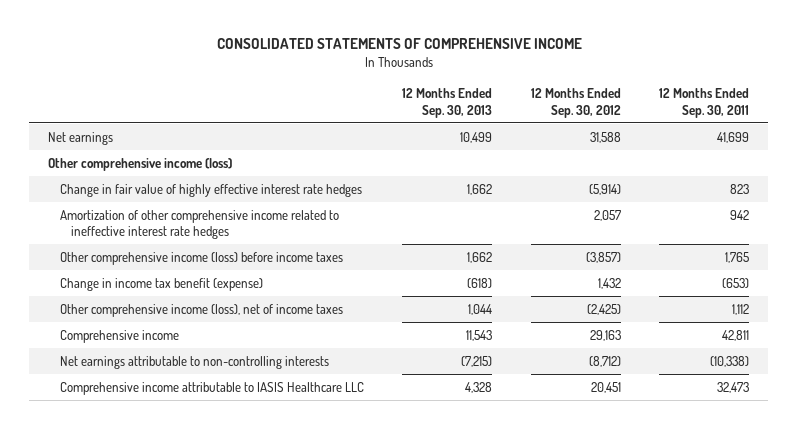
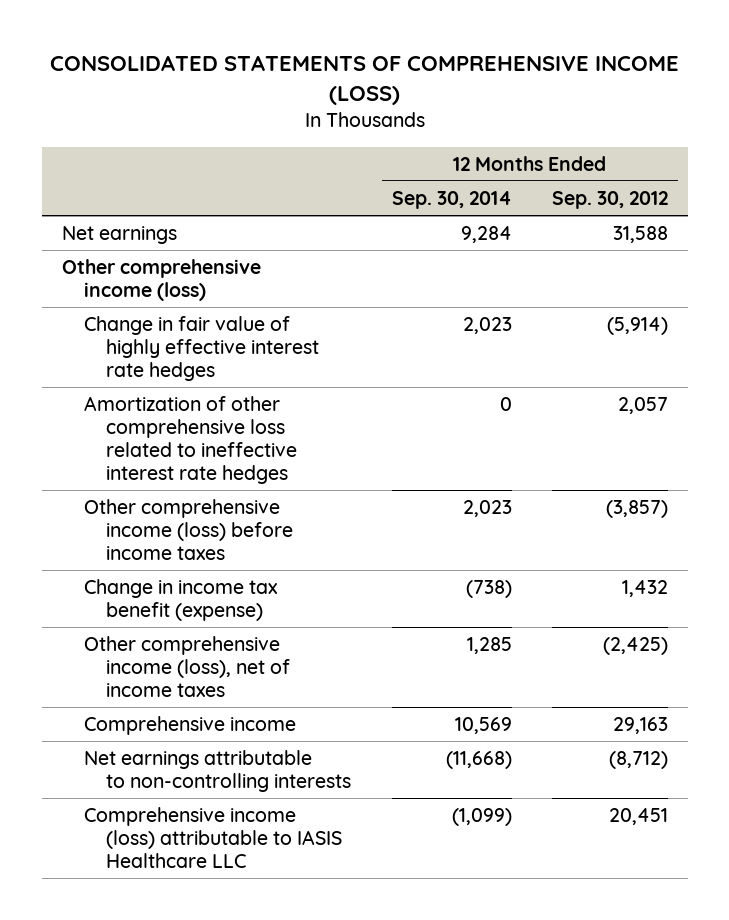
[216,38,582,50] CONSOLIDATED STATEMENTS OF COMPREHENSIVE INCOME -> [49,55,679,106] CONSOLIDATED STATEMENTS OF COMPREHENSIVE INCOME (LOSS)
[402,88,493,118] 12 Months Ended Sep. 30, 2013 -> none
[659,88,750,118] 12 Months Ended Sep. 30, 2011 -> none
none -> [391,190,512,209] Sep. 30, 2014
[59,209,339,240] Amortization of other comprehensive income related to ineffective interest rate hedges -> [84,395,298,484] Amortization of other comprehensive loss related to ineffective interest rate hedges
[59,381,364,395] Comprehensive income attributable to IASIS Healthcare LLC -> [84,806,343,868] Comprehensive income (loss) attributable to IASIS Healthcare LLC

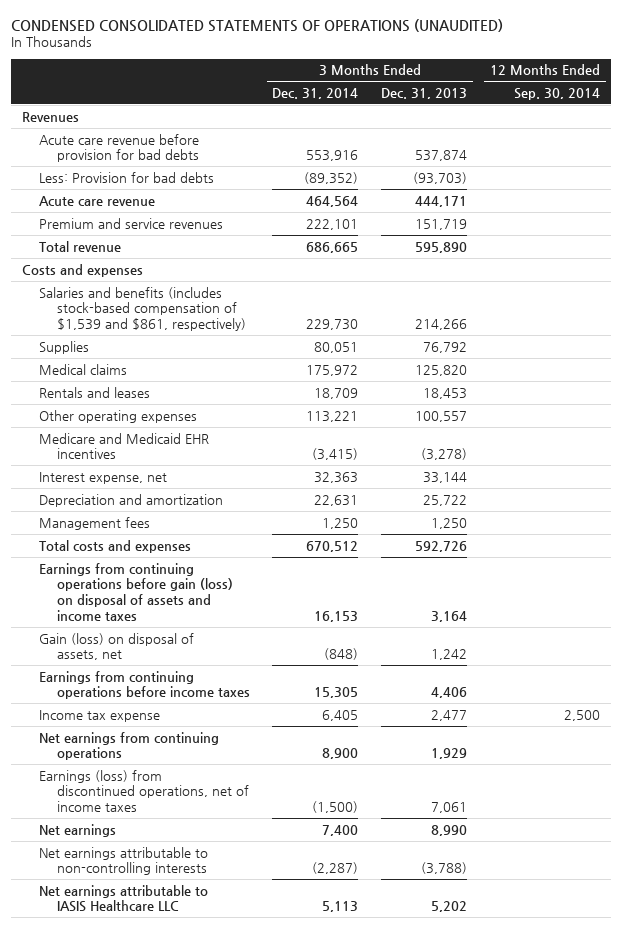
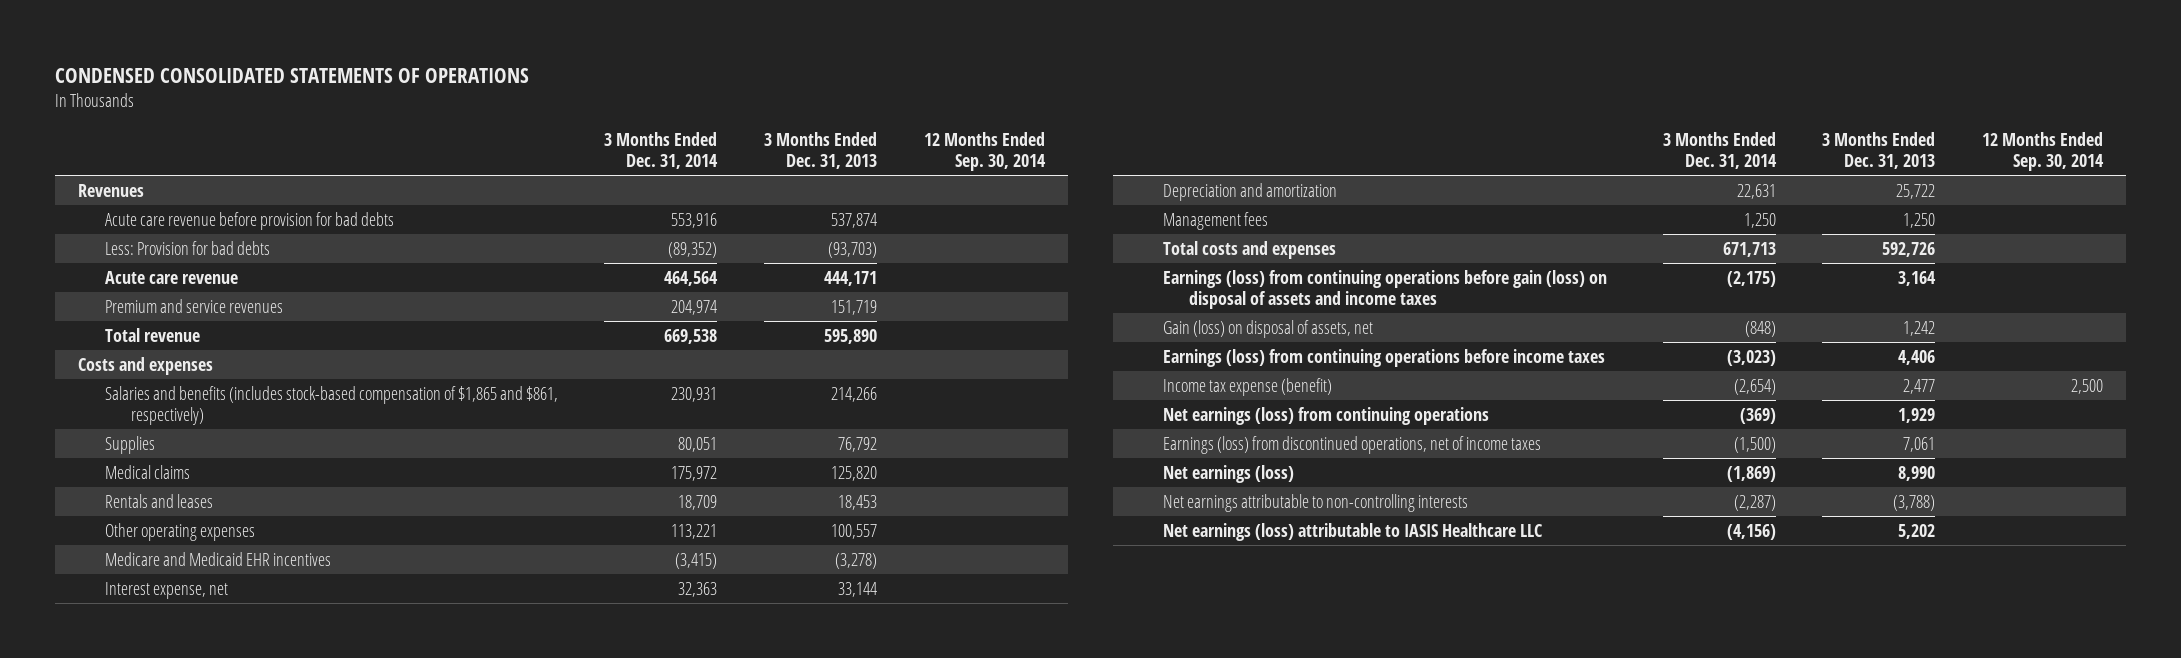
[10,18,503,32] CONDENSED CONSOLIDATED STATEMENTS OF OPERATIONS (UNAUDITED) -> [55,68,530,84] CONDENSED CONSOLIDATED STATEMENTS OF OPERATIONS
[306,218,359,230] 222,101 -> [671,299,718,315] 204,974
[306,241,359,253] 686,665 -> [664,328,718,344] 669,538
[39,286,246,332] Salaries and benefits (includes stock-based compensation of $1,539 and $861, respectively) -> [104,385,558,425] Salaries and benefits (includes stock-based compensation of $1,865 and $861, respectively)
[306,319,359,331] 229,730 -> [671,386,718,402] 230,931
[306,540,359,552] 670,512 -> [1722,241,1776,257] 671,713
[39,562,233,622] Earnings from continuing operations before gain (loss) on disposal of assets and income taxes -> [1163,269,1608,309] Earnings (loss) from continuing operations before gain (loss) on disposal of assets and income taxes
[314,611,359,623] 16,153 -> [1726,270,1776,287] (2,175)
[39,670,250,700] Earnings from continuing operations before income taxes -> [1163,348,1606,367] Earnings (loss) from continuing operations before income taxes
[314,687,359,699] 15,305 -> [1726,349,1776,366] (3,023)
[39,709,161,722] Income tax expense -> [1163,377,1333,396] Income tax expense (benefit)
[322,709,359,721] 6,405 -> [1733,378,1776,395] (2,654)
[39,731,220,761] Net earnings from continuing operations -> [1163,406,1490,425] Net earnings (loss) from continuing operations
[322,748,359,760] 8,900 -> [1739,407,1776,424] (369)
[39,823,117,837] Net earnings -> [1163,464,1295,483] Net earnings (loss)
[322,824,359,836] 7,400 -> [1726,465,1776,482] (1,869)
[39,884,209,913] Net earnings attributable to IASIS Healthcare LLC -> [1163,522,1543,541] Net earnings (loss) attributable to IASIS Healthcare LLC
[322,901,359,913] 5,113 -> [1726,523,1776,540] (4,156)

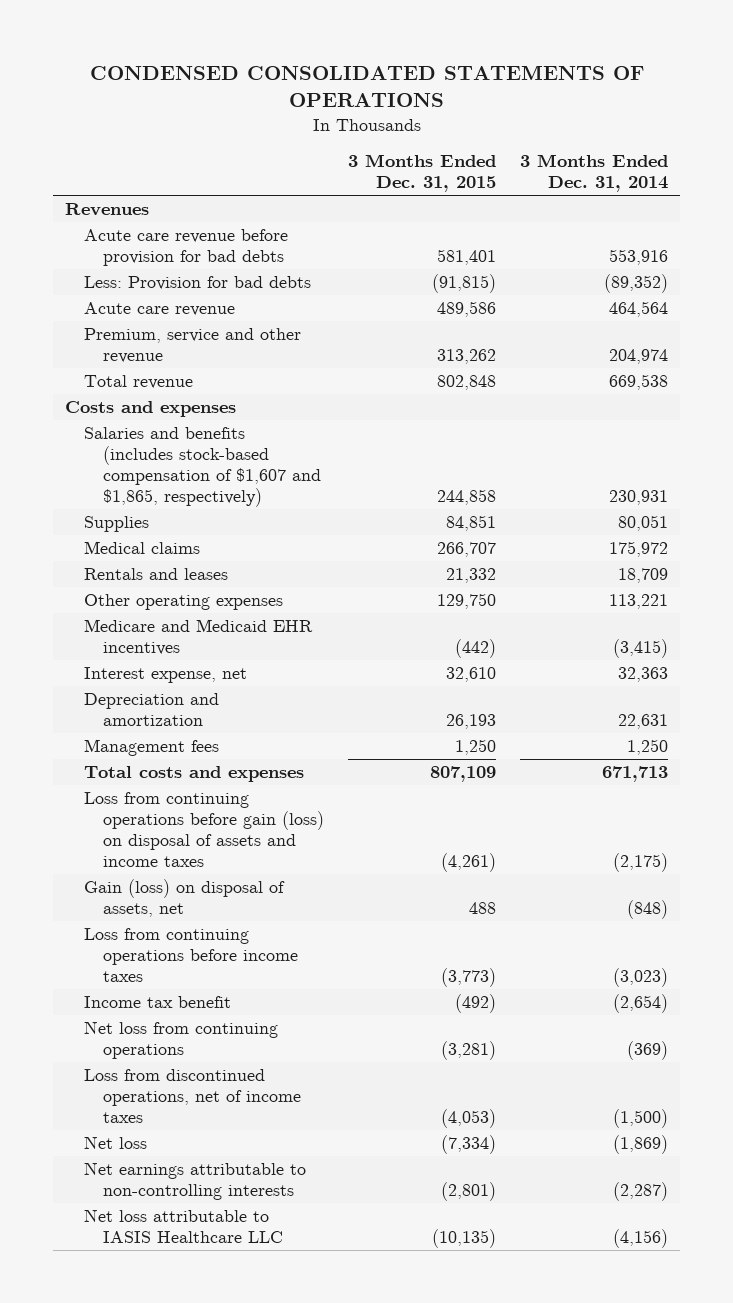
[764,132,878,170] 3 Months Ended Dec. 31, 2013 -> none
[923,132,1046,172] 12 Months Ended Sep. 30, 2014 -> none
none -> [348,154,497,192] 3 Months Ended Dec. 31, 2015
[104,298,283,313] Premium and service revenues -> [84,328,302,364] Premium, service and other revenue
[104,385,558,425] Salaries and benefits (includes stock-based compensation of $1,865 and $861, respectively) -> [84,427,322,507] Salaries and benefits (includes stock-based compensation of $1,607 and $1,865, respectively)
[1163,269,1608,309] Earnings (loss) from continuing operations before gain (loss) on disposal of assets and income taxes -> [84,792,325,867] Loss from continuing operations before gain (loss) on disposal of assets and income taxes
[1163,348,1606,367] Earnings (loss) from continuing operations before income taxes -> [84,928,299,982] Loss from continuing operations before income taxes
[1163,377,1333,396] Income tax expense (benefit) -> [84,996,232,1009] Income tax benefit
[1163,406,1490,425] Net earnings (loss) from continuing operations -> [84,1021,279,1060] Net loss from continuing operations
[1163,435,1542,454] Earnings (loss) from discontinued operations, net of income taxes -> [84,1069,302,1123] Loss from discontinued operations, net of income taxes
[1163,464,1295,483] Net earnings (loss) -> [84,1136,148,1150] Net loss
[1163,522,1543,541] Net earnings (loss) attributable to IASIS Healthcare LLC -> [84,1209,284,1244] Net loss attributable to IASIS Healthcare LLC

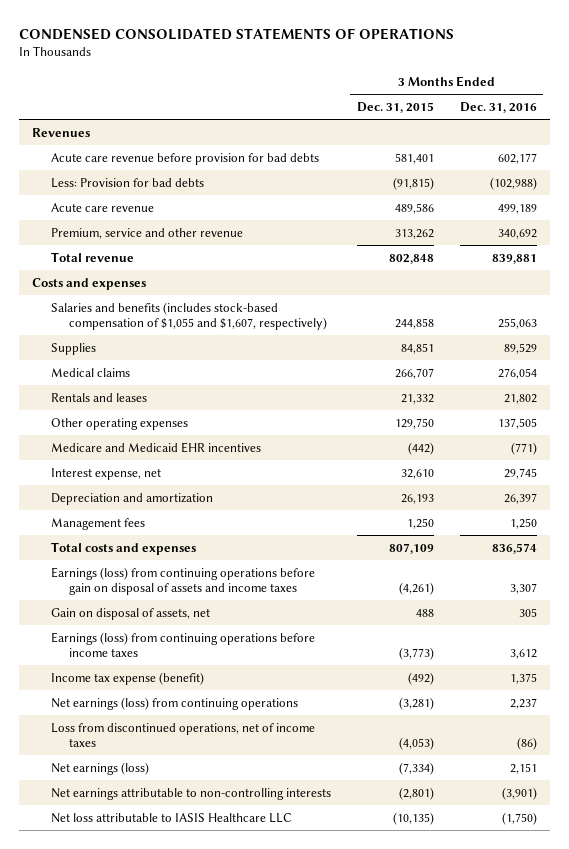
[520,154,669,192] 3 Months Ended Dec. 31, 2014 -> none
none -> [459,101,537,113] Dec. 31, 2016
[84,427,322,507] Salaries and benefits (includes stock-based compensation of $1,607 and $1,865, respectively) -> [50,301,328,330] Salaries and benefits (includes stock-based compensation of $1,055 and $1,607, respectively)
[84,792,325,867] Loss from continuing operations before gain (loss) on disposal of assets and income taxes -> [50,566,315,595] Earnings (loss) from continuing operations before gain on disposal of assets and income taxes
[84,879,286,918] Gain (loss) on disposal of assets, net -> [50,607,210,620] Gain on disposal of assets, net
[84,928,299,982] Loss from continuing operations before income taxes -> [50,631,315,657] Earnings (loss) from continuing operations before income taxes
[84,996,232,1009] Income tax benefit -> [50,671,204,685] Income tax expense (benefit)
[84,1021,279,1060] Net loss from continuing operations -> [50,696,298,710] Net earnings (loss) from continuing operations
[84,1136,148,1150] Net loss -> [50,761,149,775] Net earnings (loss)

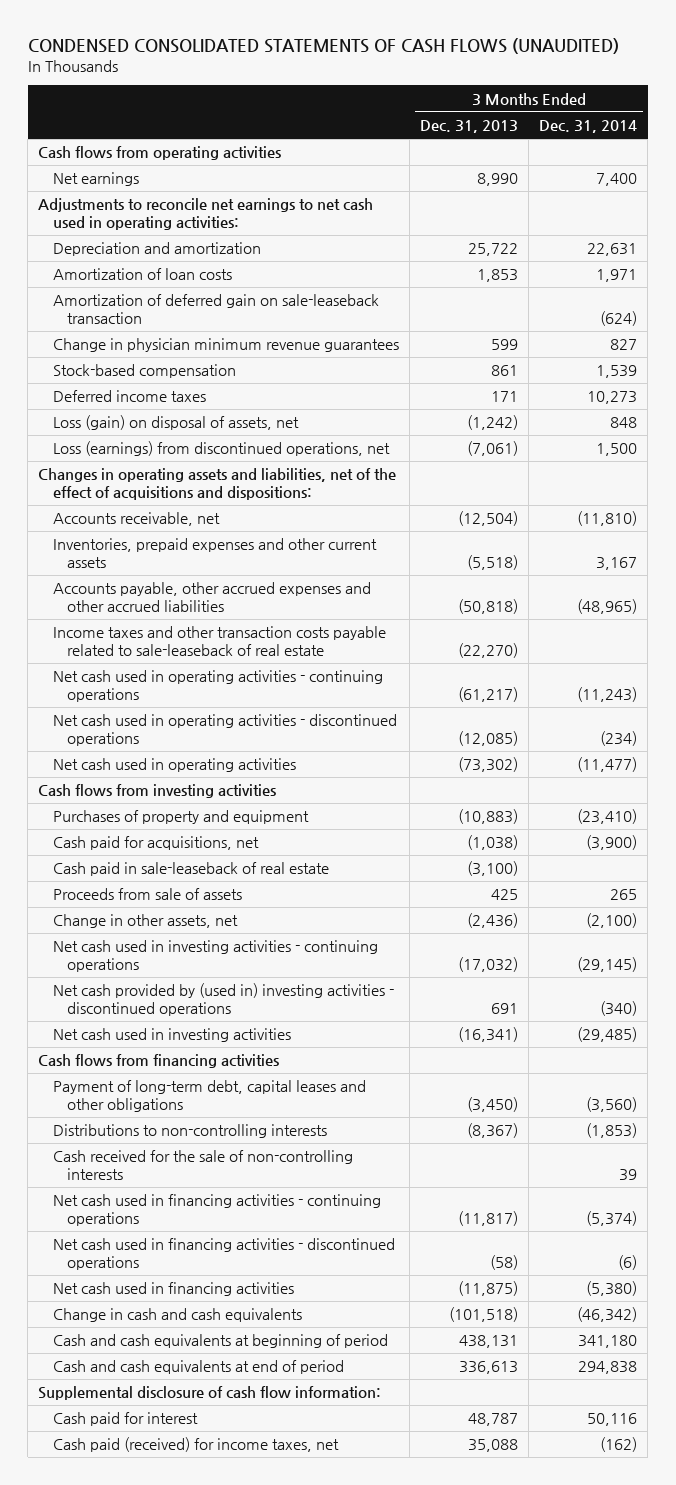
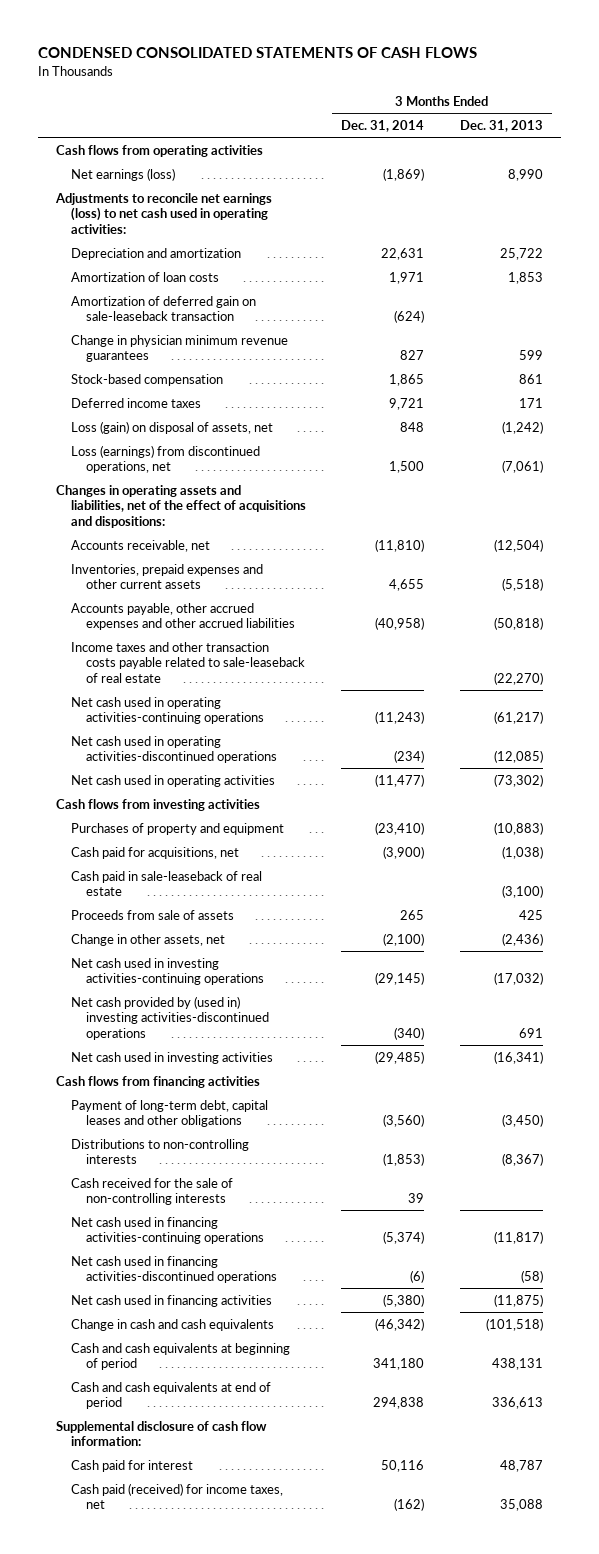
[27,37,619,54] CONDENSED CONSOLIDATED STATEMENTS OF CASH FLOWS (UNAUDITED) -> [38,47,478,59] CONDENSED CONSOLIDATED STATEMENTS OF CASH FLOWS
[52,172,139,187] Net earnings -> [70,167,175,181] Net earnings (loss)
[596,173,638,187] 7,400 -> [383,167,425,181] (1,869)
[38,198,374,230] Adjustments to reconcile net earnings to net cash used in operating activities: -> [54,192,272,234] Adjustments to reconcile net earnings (loss) to net cash used in operating activities:
[596,365,638,379] 1,539 -> [389,373,425,386] 1,865
[587,391,638,405] 10,273 -> [389,397,425,410] 9,721
[596,556,638,570] 3,167 -> [389,579,425,592] 4,655
[577,598,638,614] (48,965) -> [375,617,425,631] (40,958)
[52,670,383,702] Net cash used in operating activities - continuing operations -> [70,696,264,725] Net cash used in operating activities-continuing operations
[52,714,397,746] Net cash used in operating activities - discontinued operations -> [70,735,277,764] Net cash used in operating activities-discontinued operations
[52,940,378,972] Net cash used in investing activities - continuing operations -> [70,957,264,986] Net cash used in investing activities-continuing operations
[52,983,394,1016] Net cash provided by (used in) investing activities - discontinued operations -> [70,995,269,1040] Net cash provided by (used in) investing activities-discontinued operations
[52,1194,381,1226] Net cash used in financing activities - continuing operations -> [70,1216,264,1245] Net cash used in financing activities-continuing operations
[52,1238,395,1270] Net cash used in financing activities - discontinued operations -> [70,1255,277,1284] Net cash used in financing activities-discontinued operations

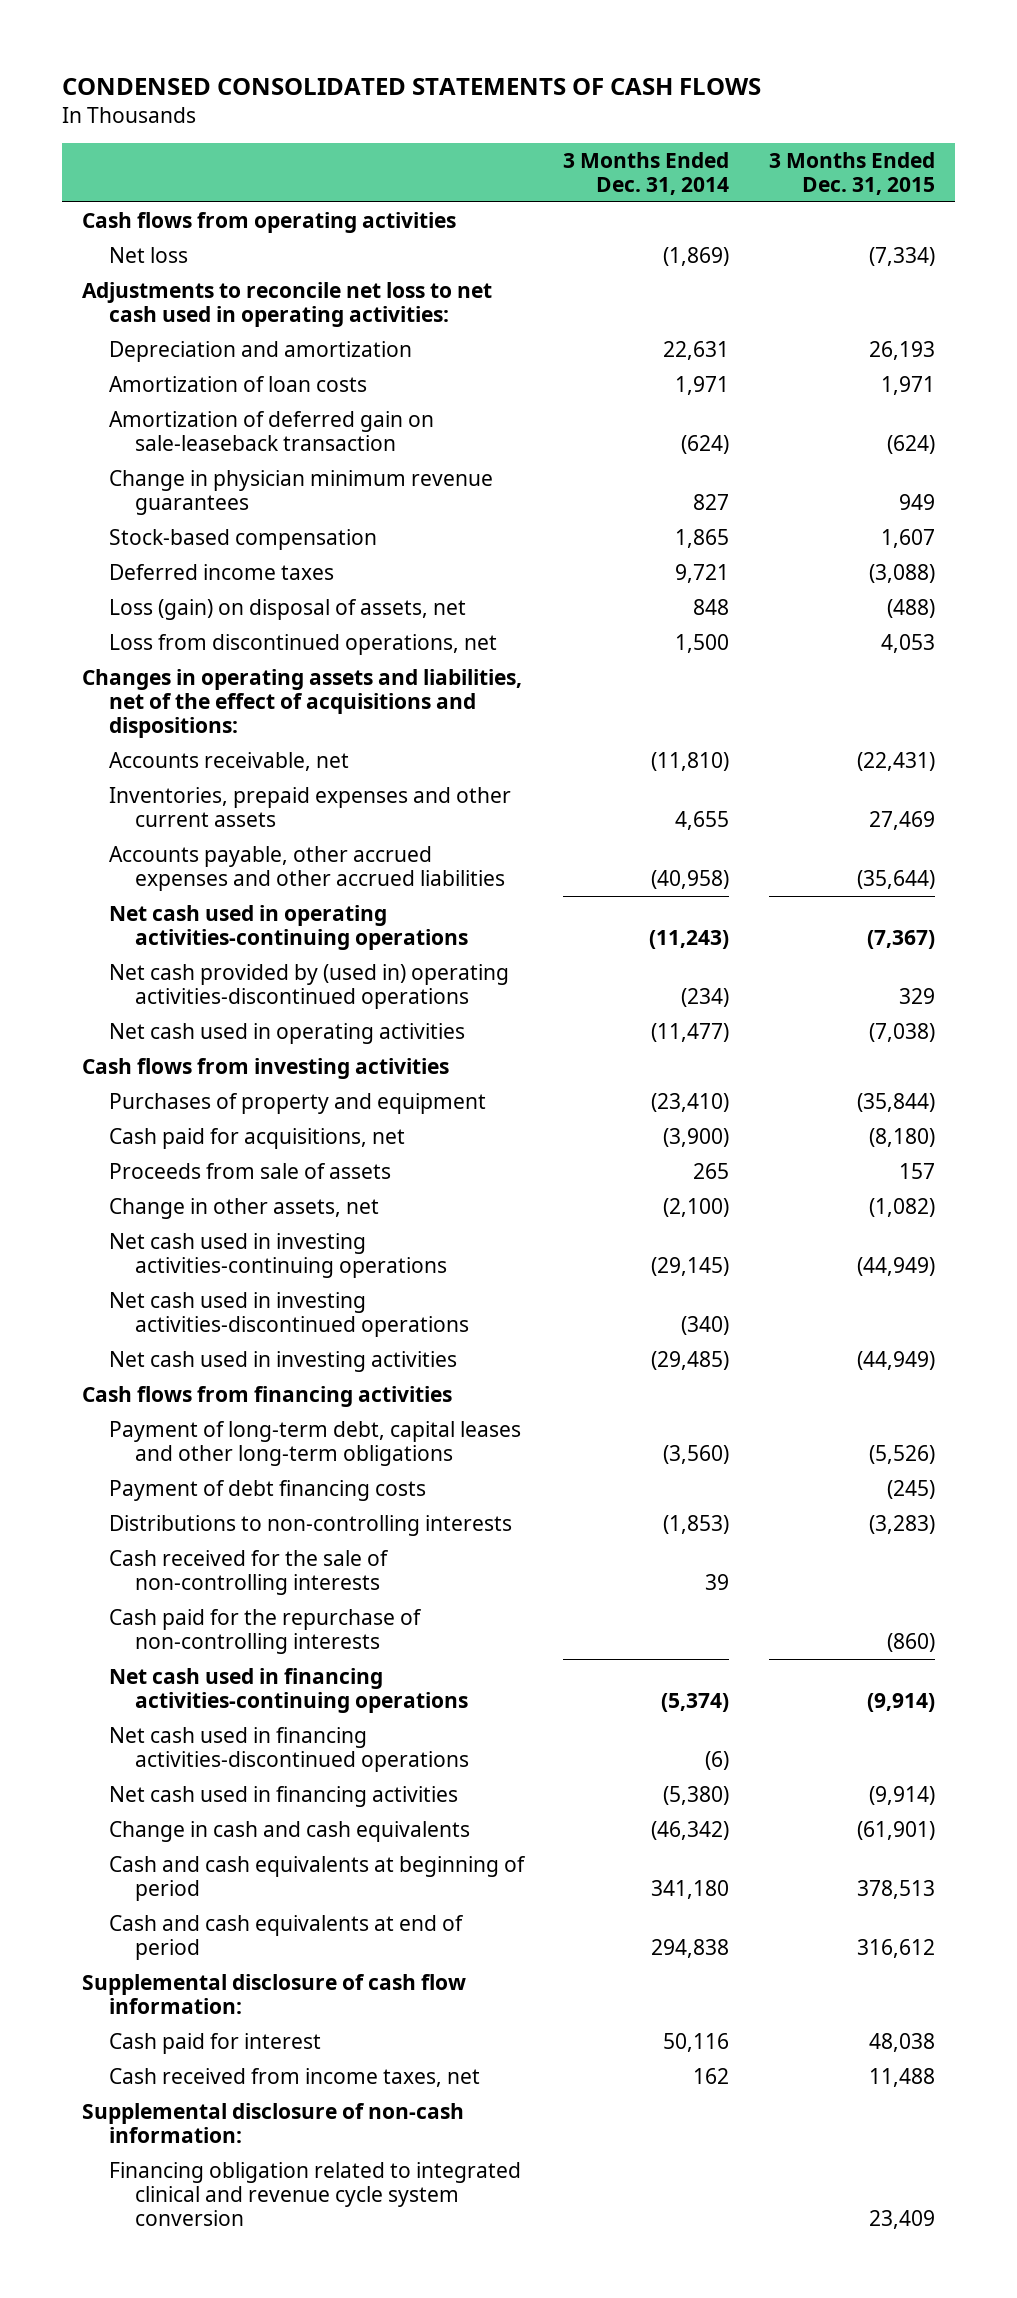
[460,120,544,133] Dec. 31, 2013 -> none
none -> [769,152,936,196] 3 Months Ended Dec. 31, 2015
[70,167,175,181] Net earnings (loss) -> [108,246,188,263] Net loss
[54,192,272,234] Adjustments to reconcile net earnings (loss) to net cash used in operating activities: -> [82,281,493,327] Adjustments to reconcile net loss to net cash used in operating activities:
[70,444,260,474] Loss (earnings) from discontinued operations, net -> [108,633,497,655] Loss from discontinued operations, net
[70,641,305,683] Income taxes and other transaction costs payable related to sale-leaseback of real estate -> none
[70,735,277,764] Net cash used in operating activities-discontinued operations -> [108,963,509,1009] Net cash provided by (used in) operating activities-discontinued operations
[70,870,262,897] Cash paid in sale-leaseback of real estate -> none
[70,995,269,1040] Net cash provided by (used in) investing activities-discontinued operations -> [108,1291,469,1337] Net cash used in investing activities-discontinued operations
[70,1099,268,1128] Payment of long-term debt, capital leases and other obligations -> [108,1420,521,1466] Payment of long-term debt, capital leases and other long-term obligations
none -> [108,1479,426,1501] Payment of debt financing costs
none -> [108,1608,422,1654] Cash paid for the repurchase of non-controlling interests
[70,1482,283,1510] Cash paid (received) for income taxes, net -> [108,2067,480,2087] Cash received from income taxes, net
[394,1498,425,1512] (162) -> [693,2067,730,2084] 162
none -> [82,2102,465,2143] Supplemental disclosure of non-cash information:
none -> [108,2161,521,2226] Financing obligation related to integrated clinical and revenue cycle system conversion

